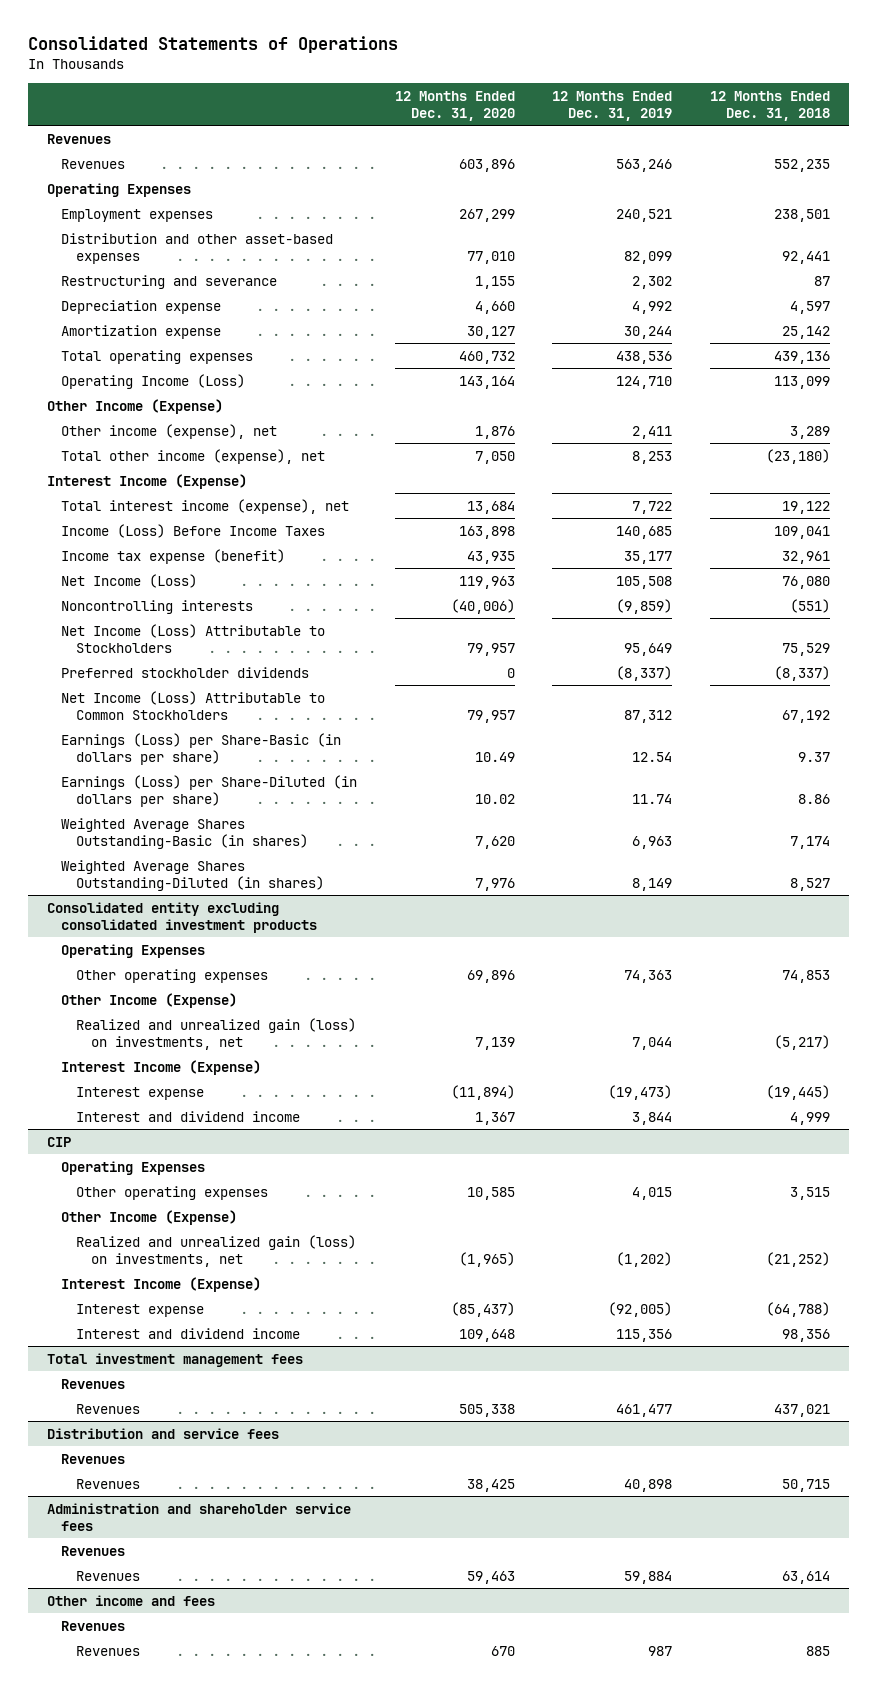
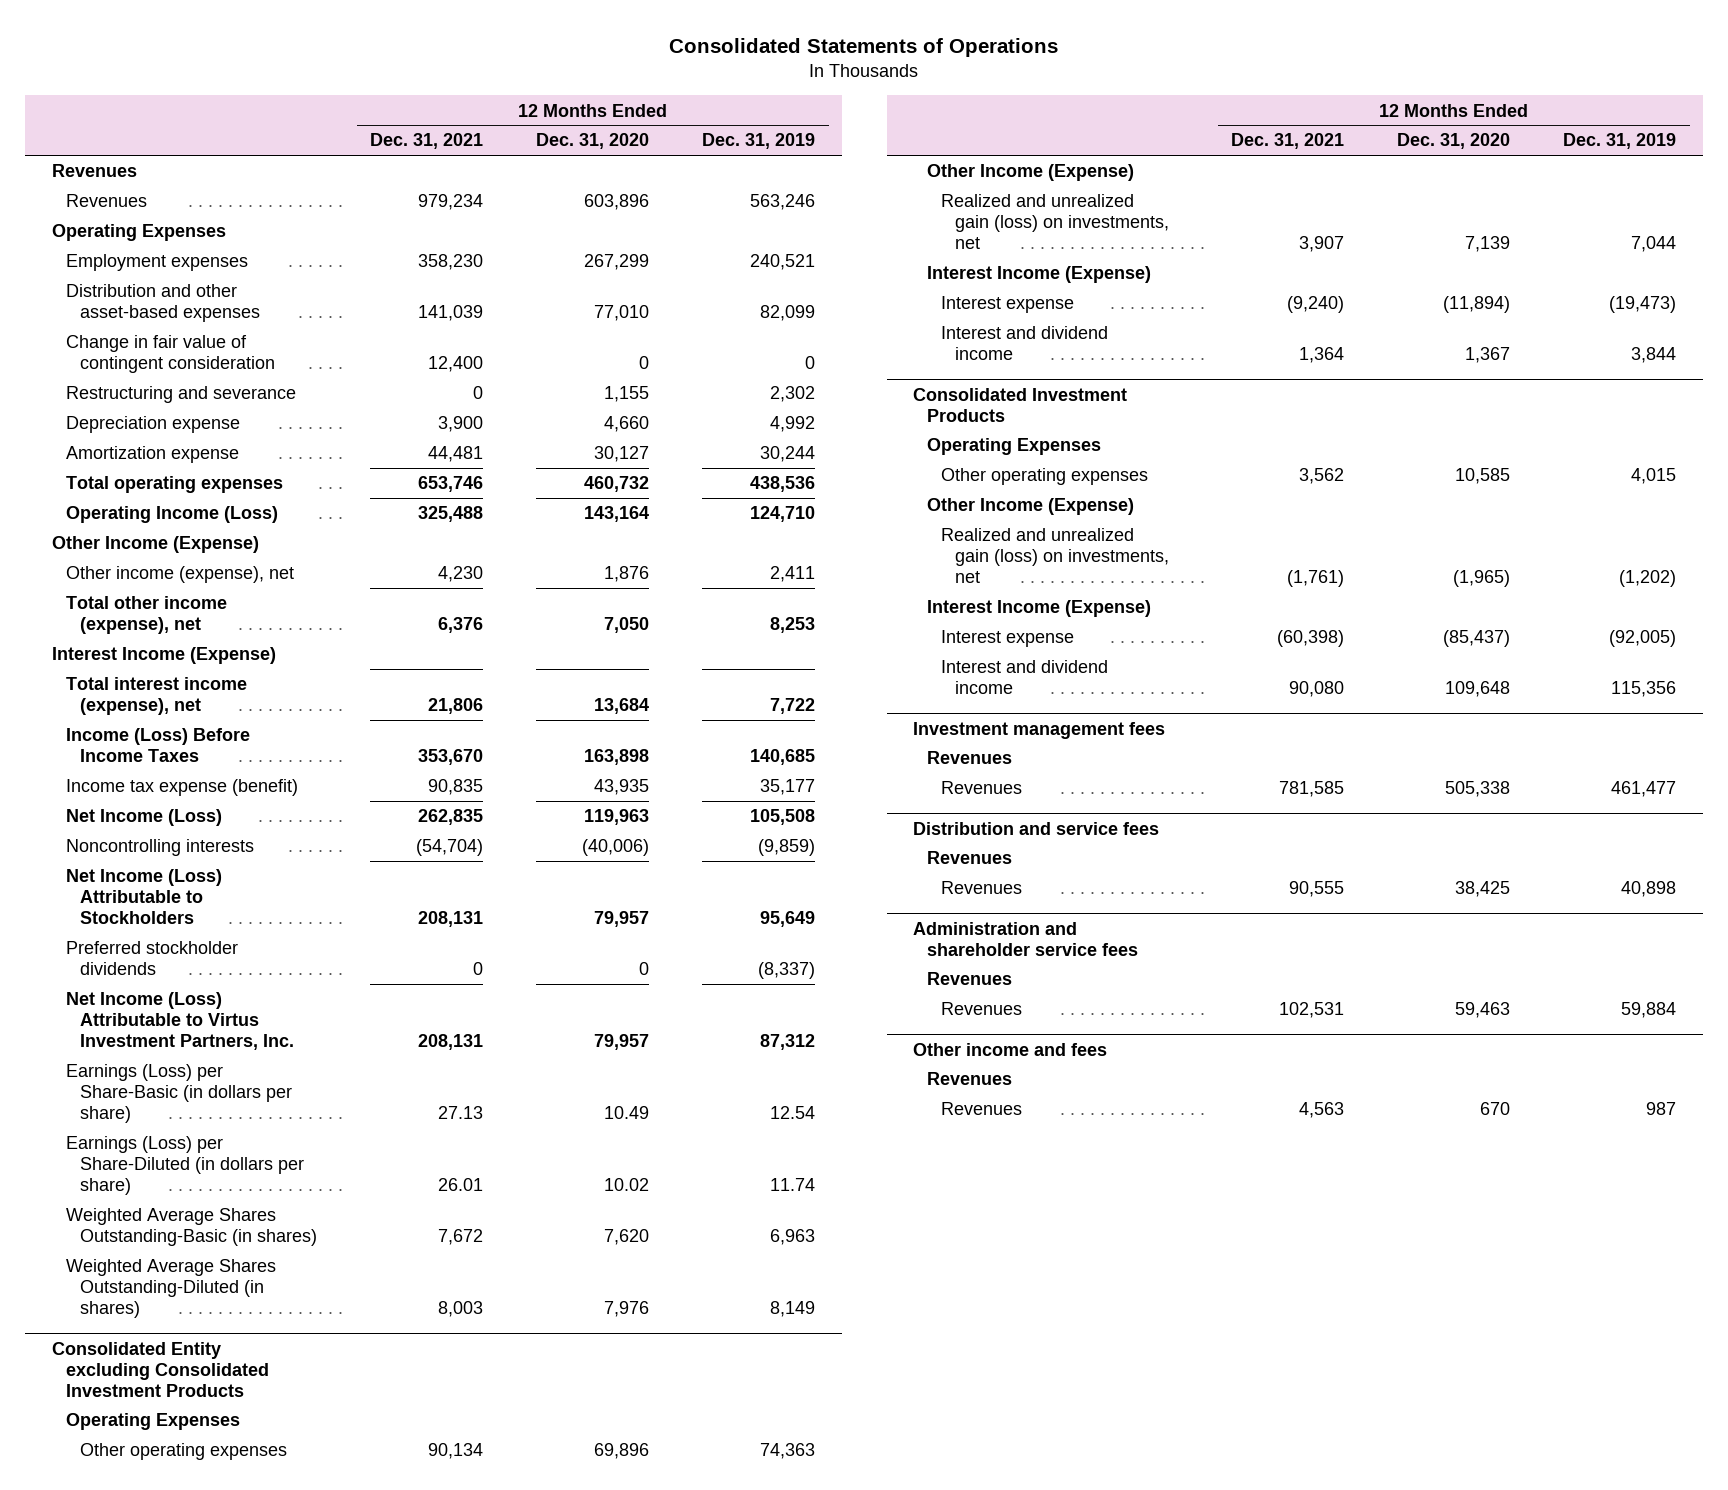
[709,91,830,121] 12 Months Ended Dec. 31, 2018 -> none
none -> [369,133,483,150] Dec. 31, 2021
none -> [65,335,275,374] Change in fair value of contingent consideration
[61,690,326,720] Net Income (Loss) Attributable to Common Stockholders -> [65,992,294,1051] Net Income (Loss) Attributable to Virtus Investment Partners, Inc.
[46,901,318,933] Consolidated entity excluding consolidated investment products -> [52,1341,269,1397] Consolidated Entity excluding Consolidated Investment Products
[46,1136,71,1147] CIP -> [913,387,1128,422] Consolidated Investment Products
[46,1352,303,1367] Total investment management fees -> [913,721,1166,739] Investment management fees

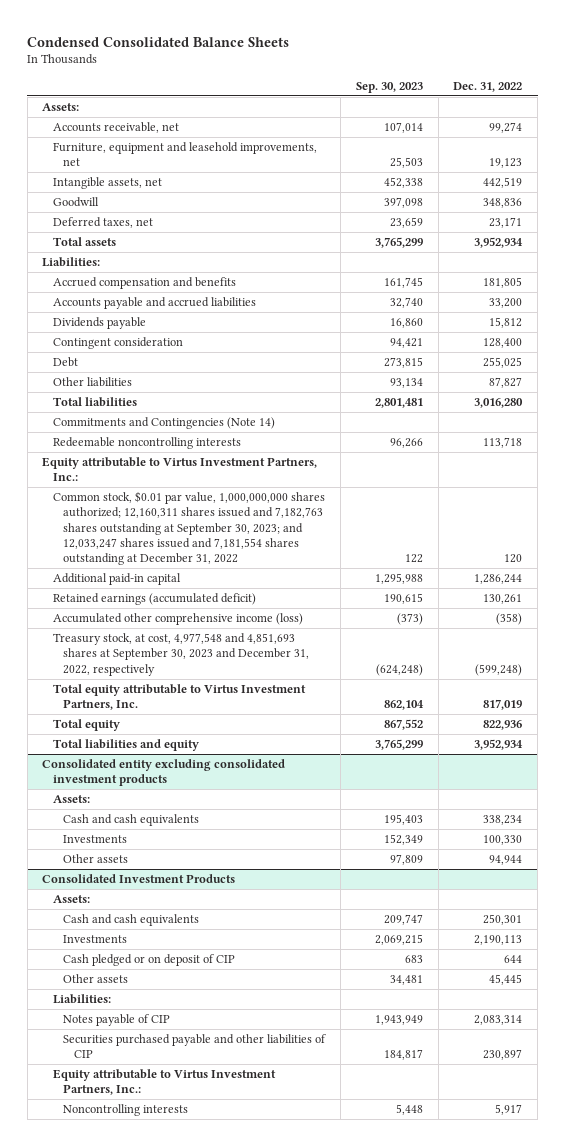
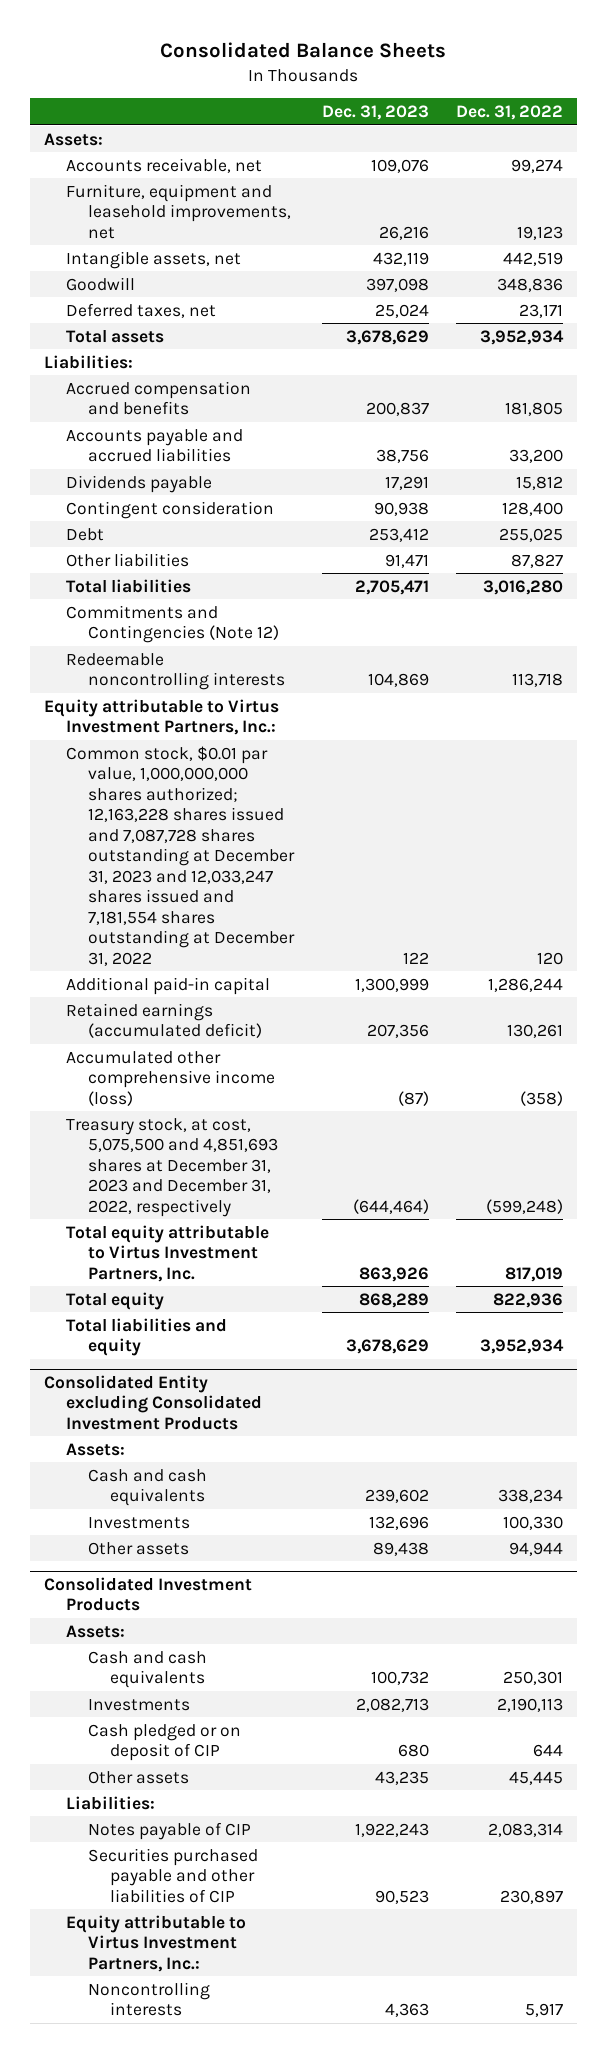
[27,36,290,47] Condensed Consolidated Balance Sheets -> [160,42,447,59] Consolidated Balance Sheets
[355,81,423,93] Sep. 30, 2023 -> none
none -> [321,105,429,121] Dec. 31, 2023
[52,417,275,430] Commitments and Contingencies (Note 14) -> [65,604,279,644] Commitments and Contingencies (Note 12)
[52,491,325,566] Common stock, $0.01 par value, 1,000,000,000 shares authorized; 12,160,311 shares issued and 7,182,763 shares outstanding at September 30, 2023; and 12,033,247 shares issued and 7,181,554 shares outstanding at December 31, 2022 -> [65,745,295,966] Common stock, $0.01 par value, 1,000,000,000 shares authorized; 12,163,228 shares issued and 7,087,728 shares outstanding at December 31, 2023 and 12,033,247 shares issued and 7,181,554 shares outstanding at December 31, 2022
[52,633,310,676] Treasury stock, at cost, 4,977,548 and 4,851,693 shares at September 30, 2023 and December 31, 2022, respectively -> [65,1117,278,1217] Treasury stock, at cost, 5,075,500 and 4,851,693 shares at December 31, 2023 and December 31, 2022, respectively
[42,759,286,787] Consolidated entity excluding consolidated investment products -> [43,1374,262,1430] Consolidated Entity excluding Consolidated Investment Products

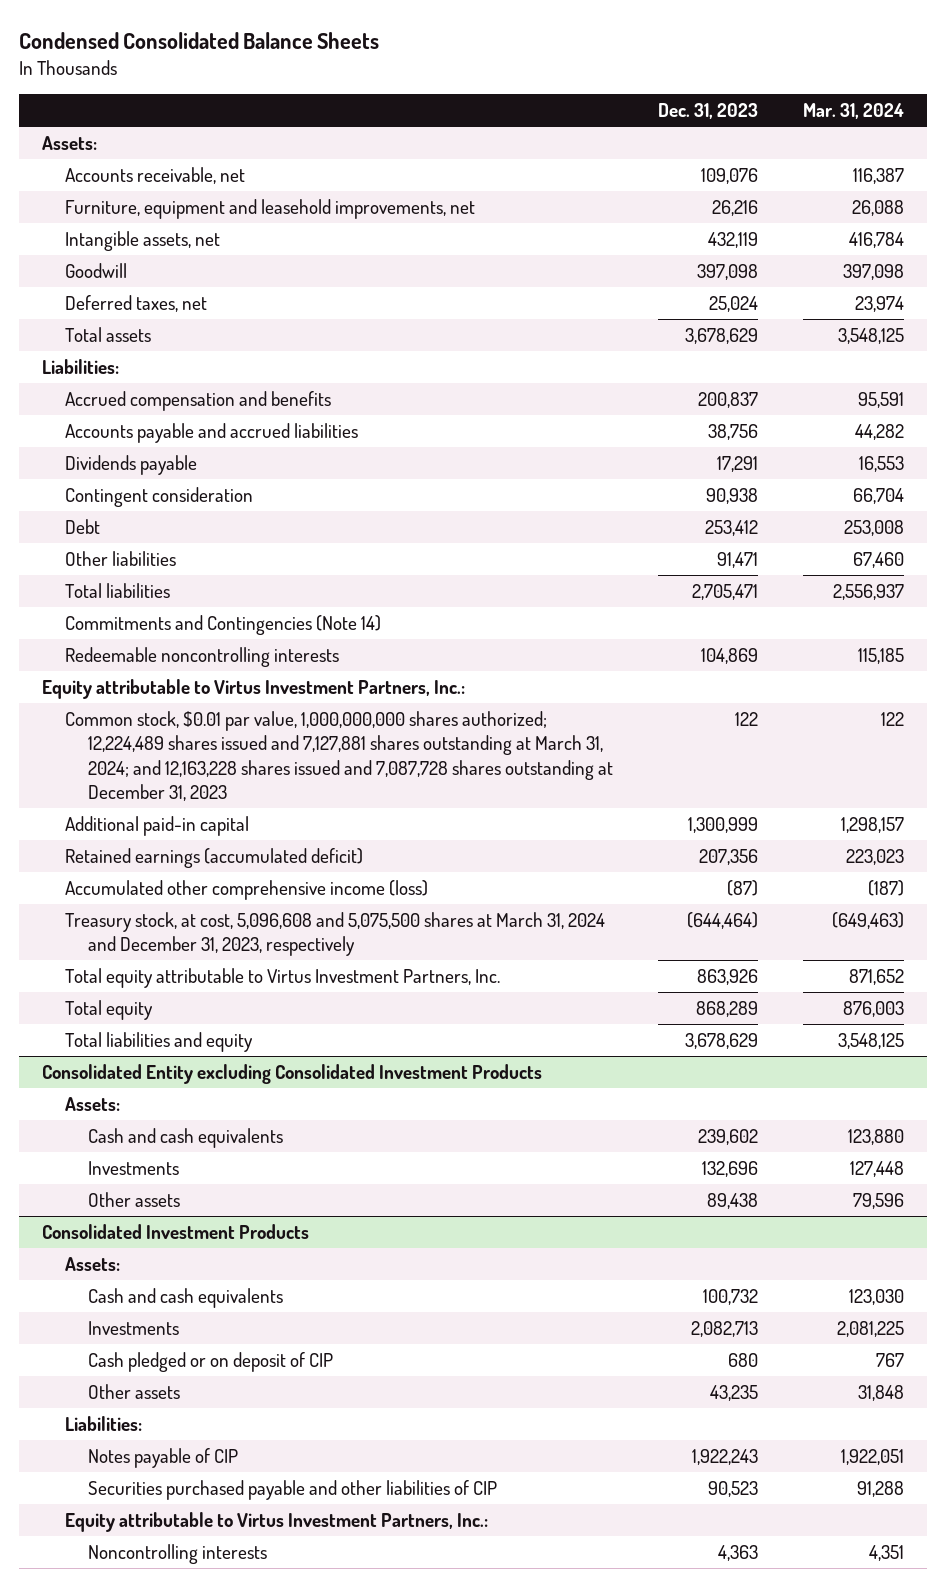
[160,42,447,59] Consolidated Balance Sheets -> [19,32,380,50] Condensed Consolidated Balance Sheets
[456,105,564,121] Dec. 31, 2022 -> none
none -> [803,103,905,120] Mar. 31, 2024
[65,604,279,644] Commitments and Contingencies (Note 12) -> [64,614,381,635] Commitments and Contingencies (Note 14)
[65,745,295,966] Common stock, $0.01 par value, 1,000,000,000 shares authorized; 12,163,228 shares issued and 7,087,728 shares outstanding at December 31, 2023 and 12,033,247 shares issued and 7,181,554 shares outstanding at December 31, 2022 -> [64,710,614,802] Common stock, $0.01 par value, 1,000,000,000 shares authorized; 12,224,489 shares issued and 7,127,881 shares outstanding at March 31, 2024; and 12,163,228 shares issued and 7,087,728 shares outstanding at December 31, 2023
[65,1117,278,1217] Treasury stock, at cost, 5,075,500 and 4,851,693 shares at December 31, 2023 and December 31, 2022, respectively -> [64,911,605,957] Treasury stock, at cost, 5,096,608 and 5,075,500 shares at March 31, 2024 and December 31, 2023, respectively

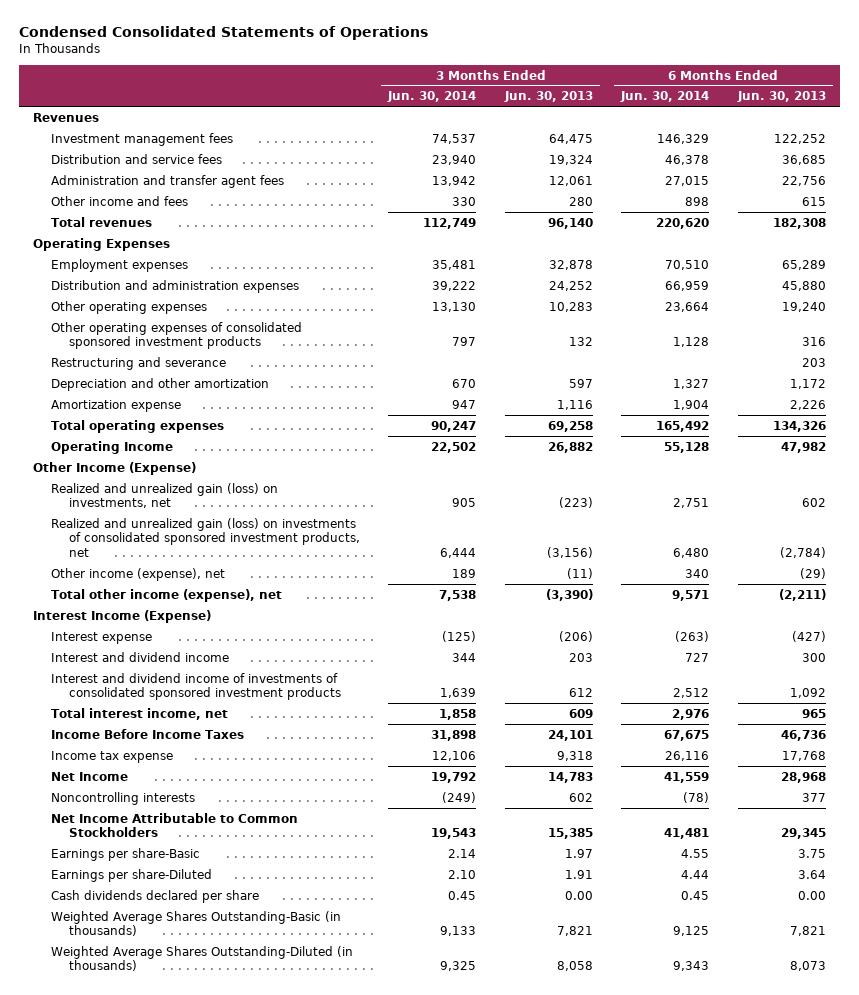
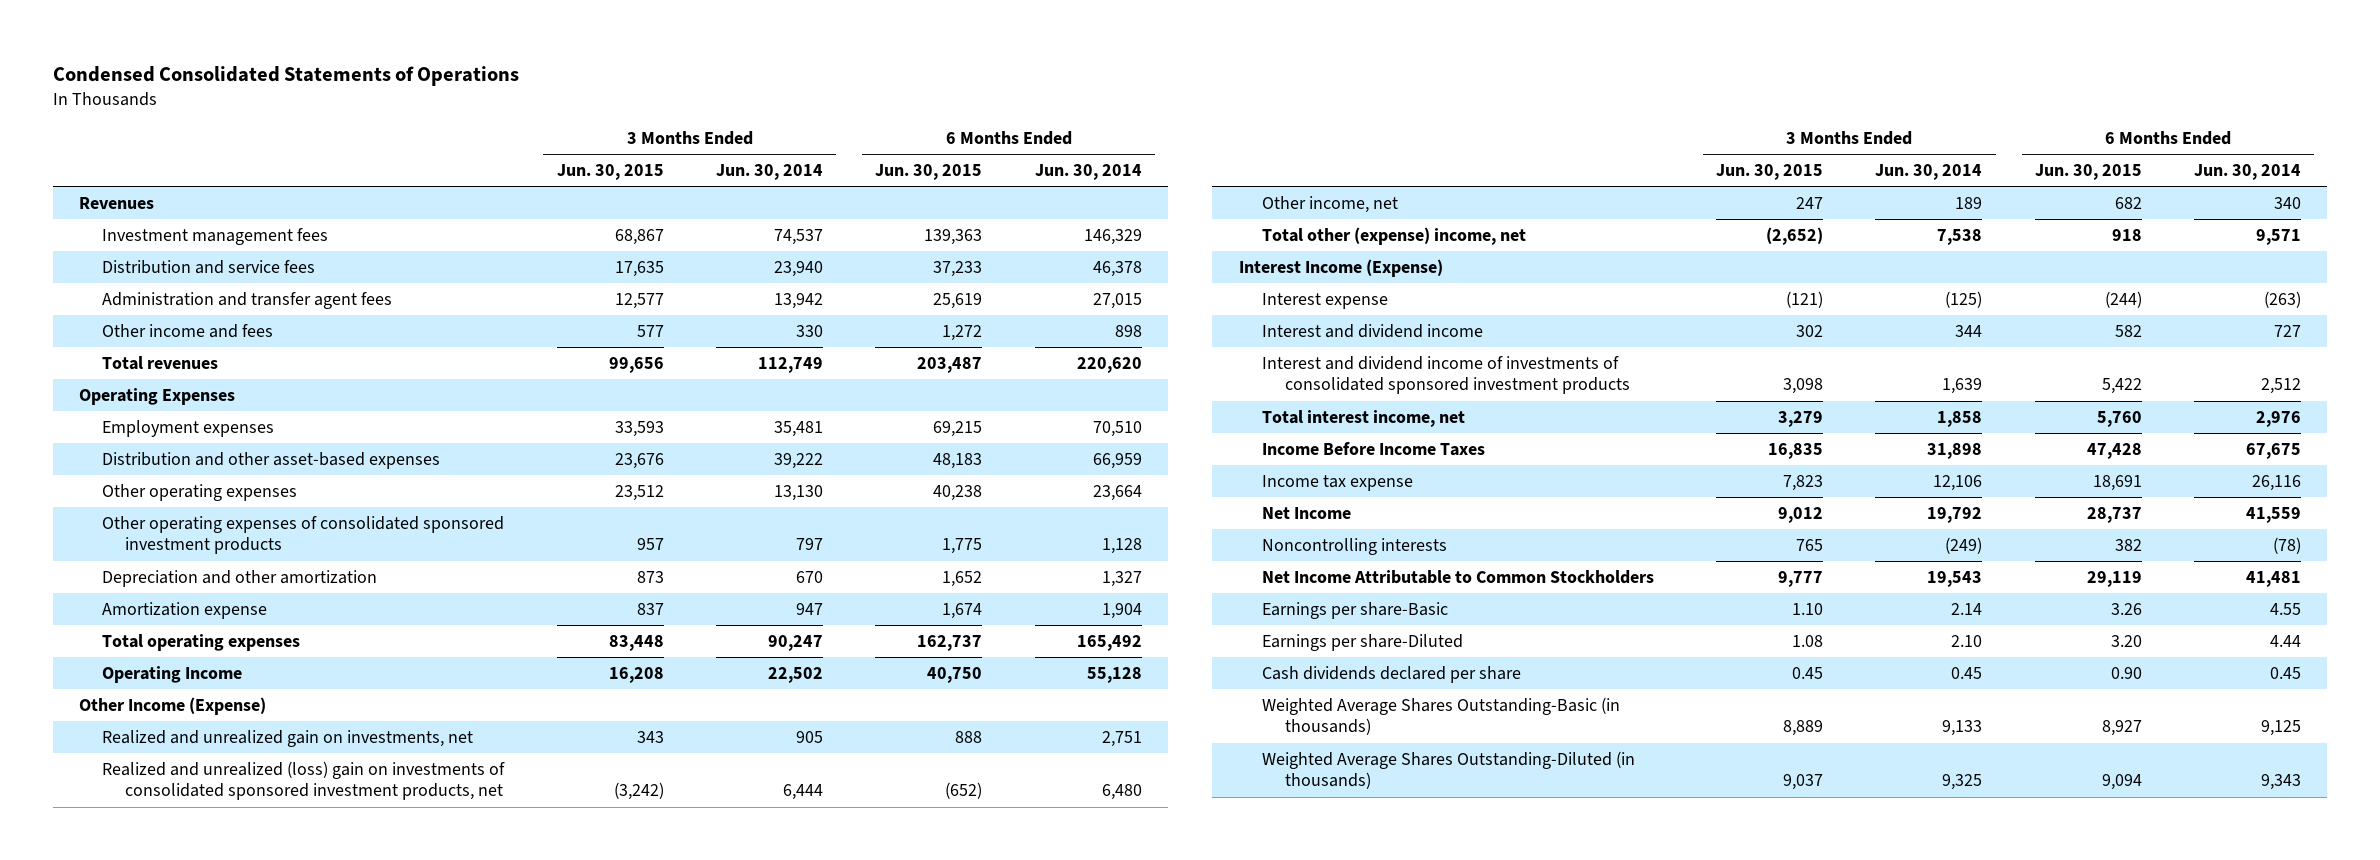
[503,91,593,103] Jun. 30, 2013 -> none
[736,91,826,103] Jun. 30, 2013 -> none
none -> [556,164,664,181] Jun. 30, 2015
none -> [875,164,983,181] Jun. 30, 2015
[51,279,300,293] Distribution and administration expenses -> [102,451,441,469] Distribution and other asset-based expenses
[51,356,227,370] Restructuring and severance -> none
[51,482,279,509] Realized and unrealized gain (loss) on investments, net -> [102,729,474,747] Realized and unrealized gain on investments, net
[51,517,360,558] Realized and unrealized gain (loss) on investments of consolidated sponsored investment products, net -> [102,760,506,801] Realized and unrealized (loss) gain on investments of consolidated sponsored investment products, net
[51,567,226,581] Other income (expense), net -> [1261,195,1398,213] Other income, net
[51,588,283,602] Total other income (expense), net -> [1261,226,1526,245] Total other (expense) income, net

